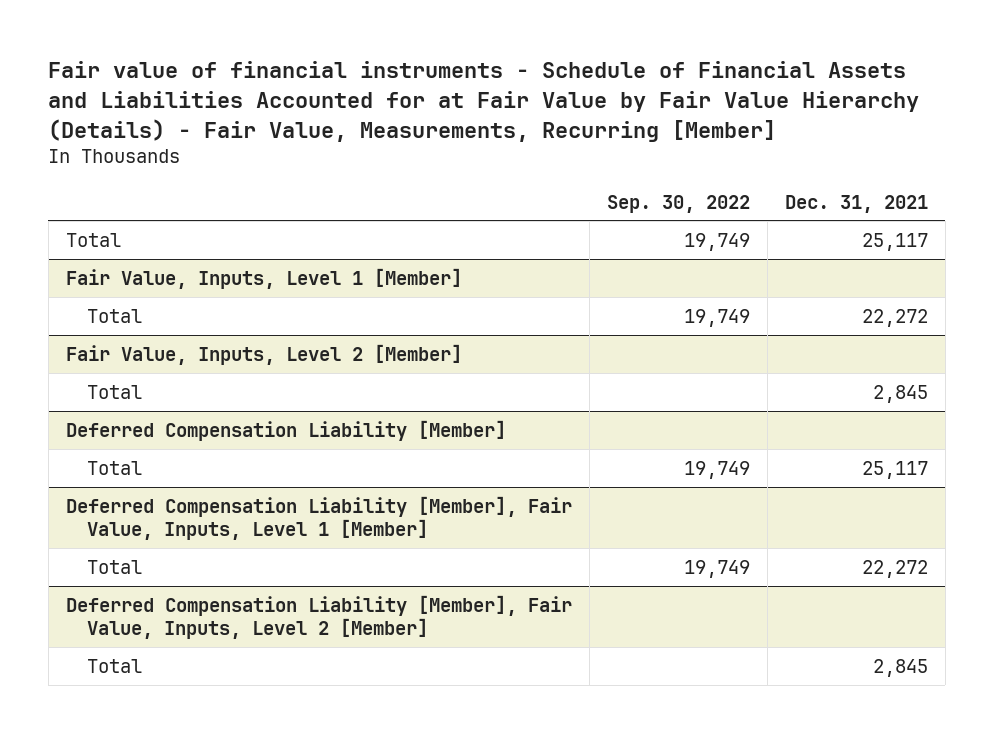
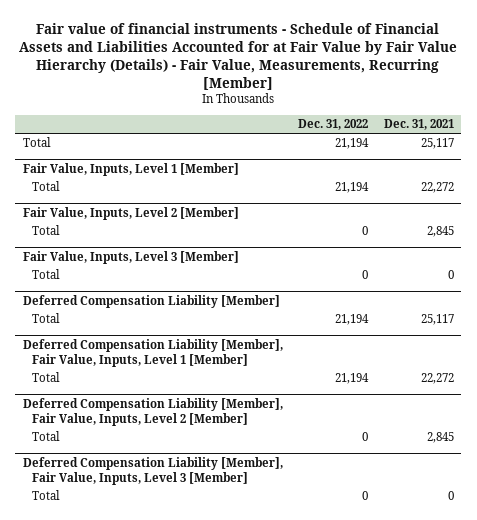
[606,194,750,213] Sep. 30, 2022 -> none
none -> [298,119,369,131] Dec. 31, 2022
none -> [23,250,240,264] Fair Value, Inputs, Level 3 [Member]
none -> [32,269,61,280] Total
none -> [23,456,284,485] Deferred Compensation Liability [Member], Fair Value, Inputs, Level 3 [Member]
none -> [32,490,61,501] Total

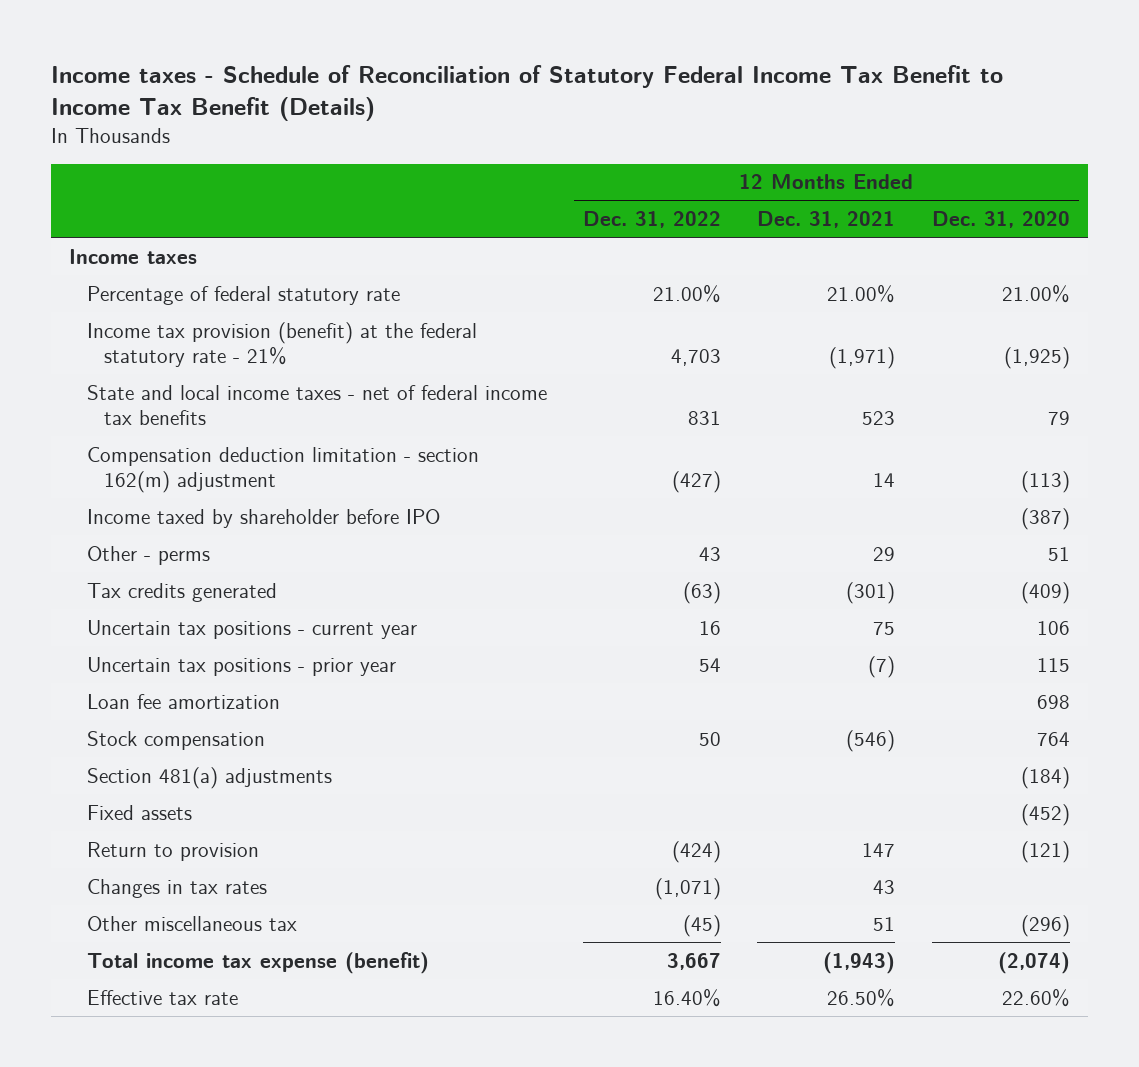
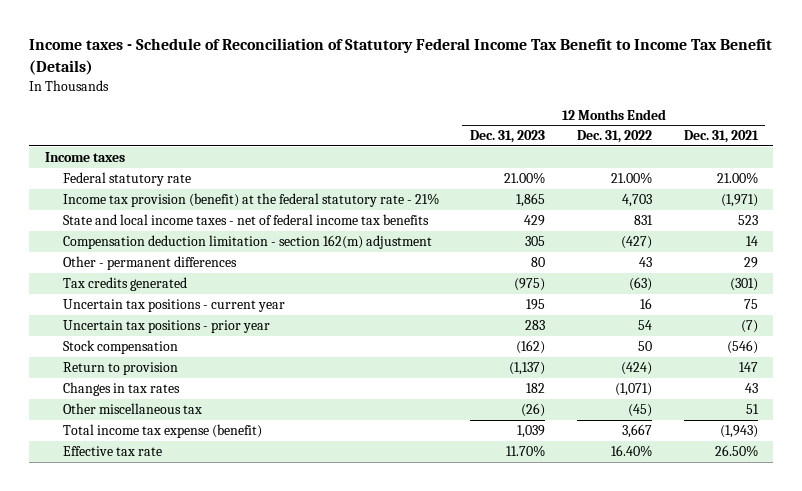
[931,211,1070,229] Dec. 31, 2020 -> none
none -> [470,130,546,144] Dec. 31, 2023
[86,285,400,305] Percentage of federal statutory rate -> [62,172,191,187] Federal statutory rate
[86,508,440,528] Income taxed by shareholder before IPO -> none
[86,545,210,565] Other - perms -> [62,256,237,271] Other - permanent differences
[86,693,280,709] Loan fee amortization -> none
[86,766,332,789] Section 481(a) adjustments -> none
[86,804,192,820] Fixed assets -> none

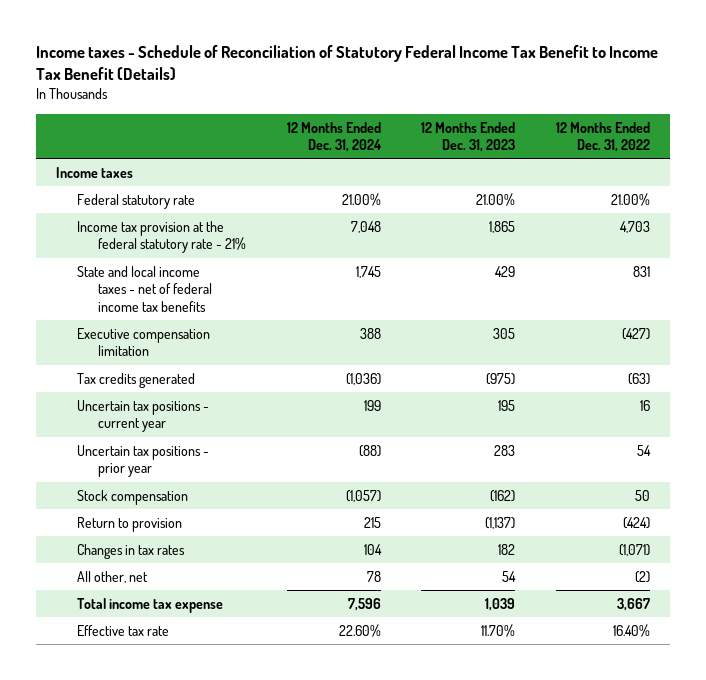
[683,130,759,144] Dec. 31, 2021 -> none
none -> [286,121,382,153] 12 Months Ended Dec. 31, 2024
[62,193,439,208] Income tax provision (benefit) at the federal statutory rate - 21% -> [77,220,246,254] Income tax provision at the federal statutory rate - 21%
[62,256,237,271] Other - permanent differences -> none
[62,235,432,250] Compensation deduction limitation - section 162(m) adjustment -> [77,327,211,357] Executive compensation limitation
[62,403,202,415] Other miscellaneous tax -> [77,570,149,583] All other, net
[521,403,546,418] (26) -> [502,570,517,582] 54
[627,404,652,418] (45) -> [634,570,650,583] (2)
[62,424,262,439] Total income tax expense (benefit) -> [77,597,224,613] Total income tax expense

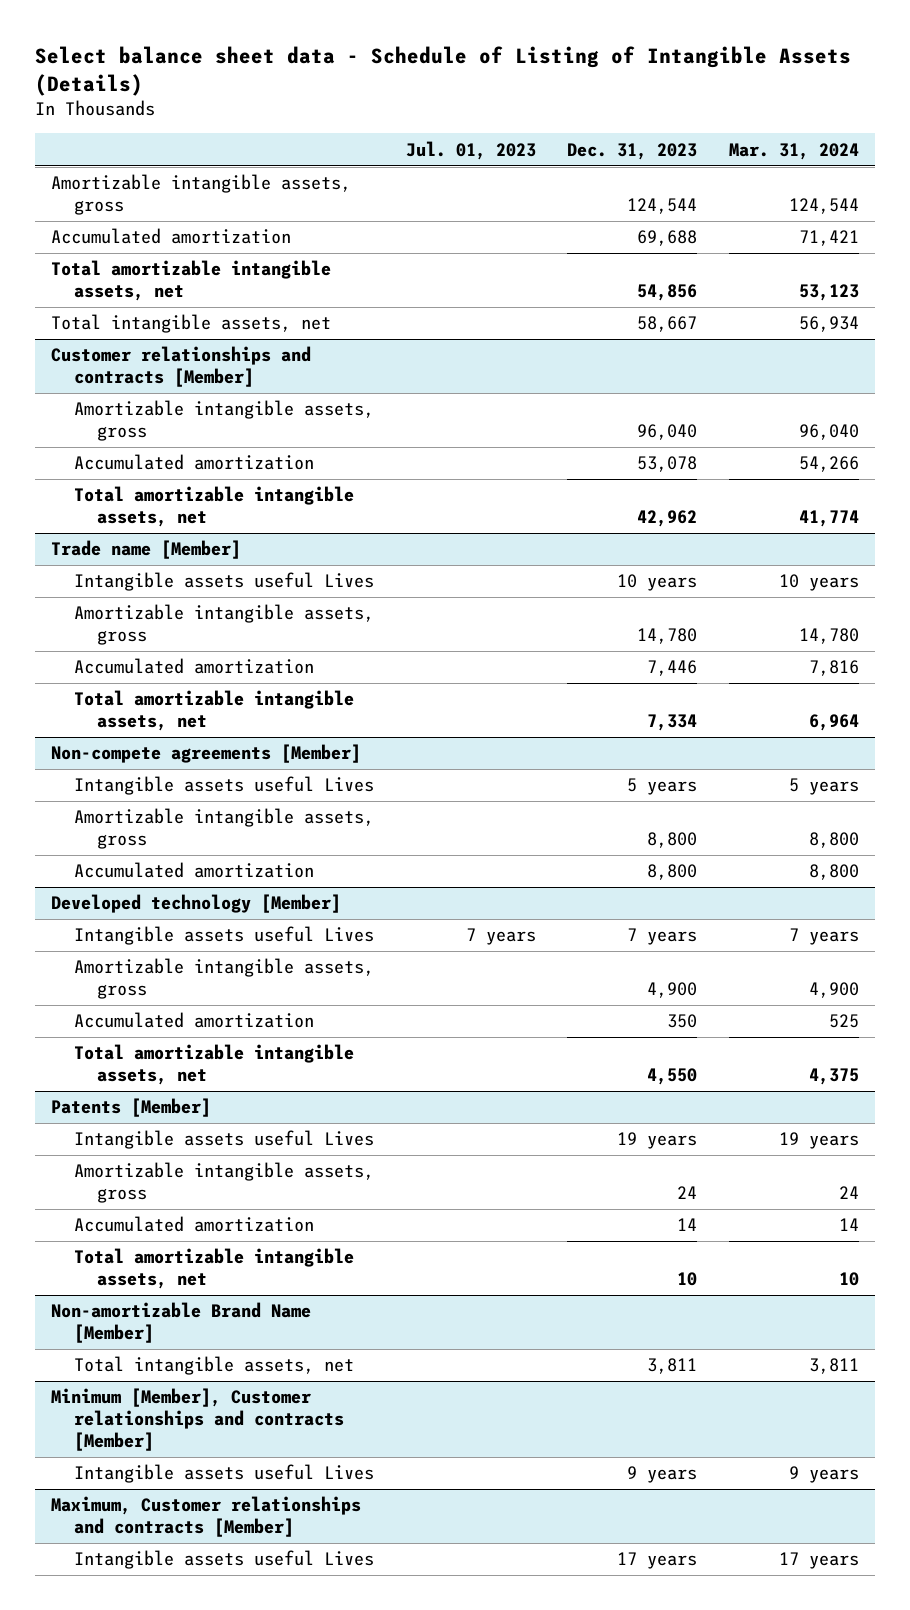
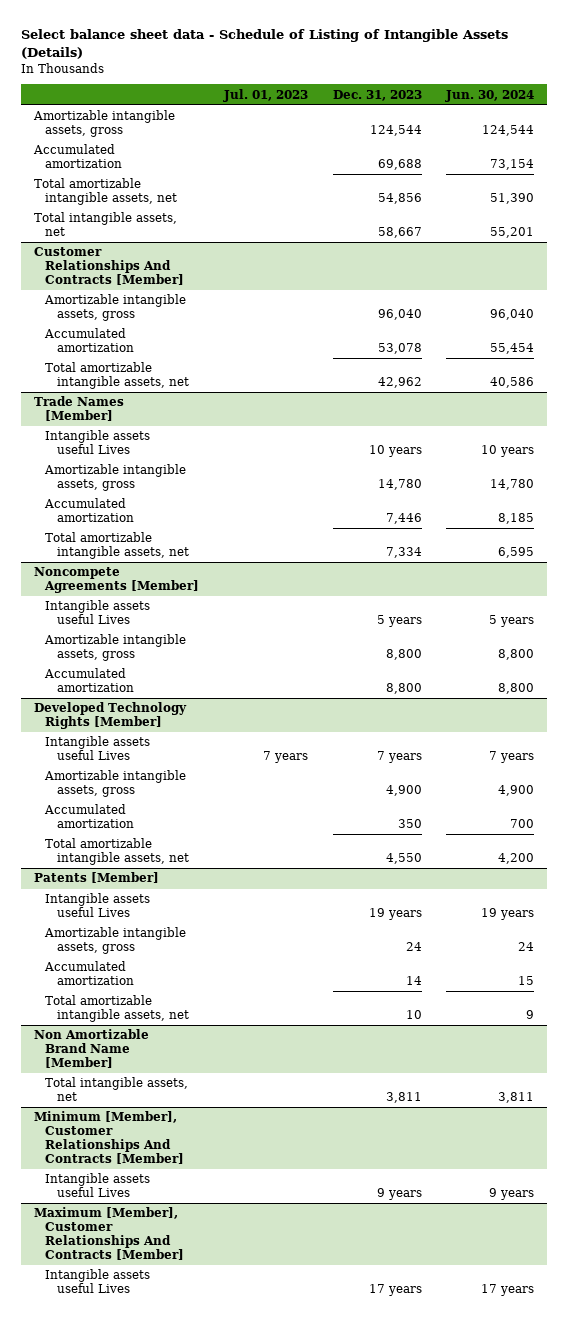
[729,142,860,160] Mar. 31, 2024 -> none
none -> [445,89,535,102] Jun. 30, 2024
[50,346,311,388] Customer relationships and contracts [Member] -> [33,247,185,285] Customer Relationships And Contracts [Member]
[50,540,241,560] Trade name [Member] -> [33,396,124,422] Trade Names [Member]
[50,744,361,764] Non-compete agreements [Member] -> [33,567,200,594] Noncompete Agreements [Member]
[50,894,341,914] Developed technology [Member] -> [33,702,187,730] Developed Technology Rights [Member]
[50,1302,311,1344] Non-amortizable Brand Name [Member] -> [33,1029,149,1068] Non Amortizable Brand Name [Member]
[50,1388,344,1452] Minimum [Member], Customer relationships and contracts [Member] -> [33,1111,185,1164] Minimum [Member], Customer Relationships And Contracts [Member]
[50,1496,361,1538] Maximum, Customer relationships and contracts [Member] -> [33,1207,185,1260] Maximum [Member], Customer Relationships And Contracts [Member]

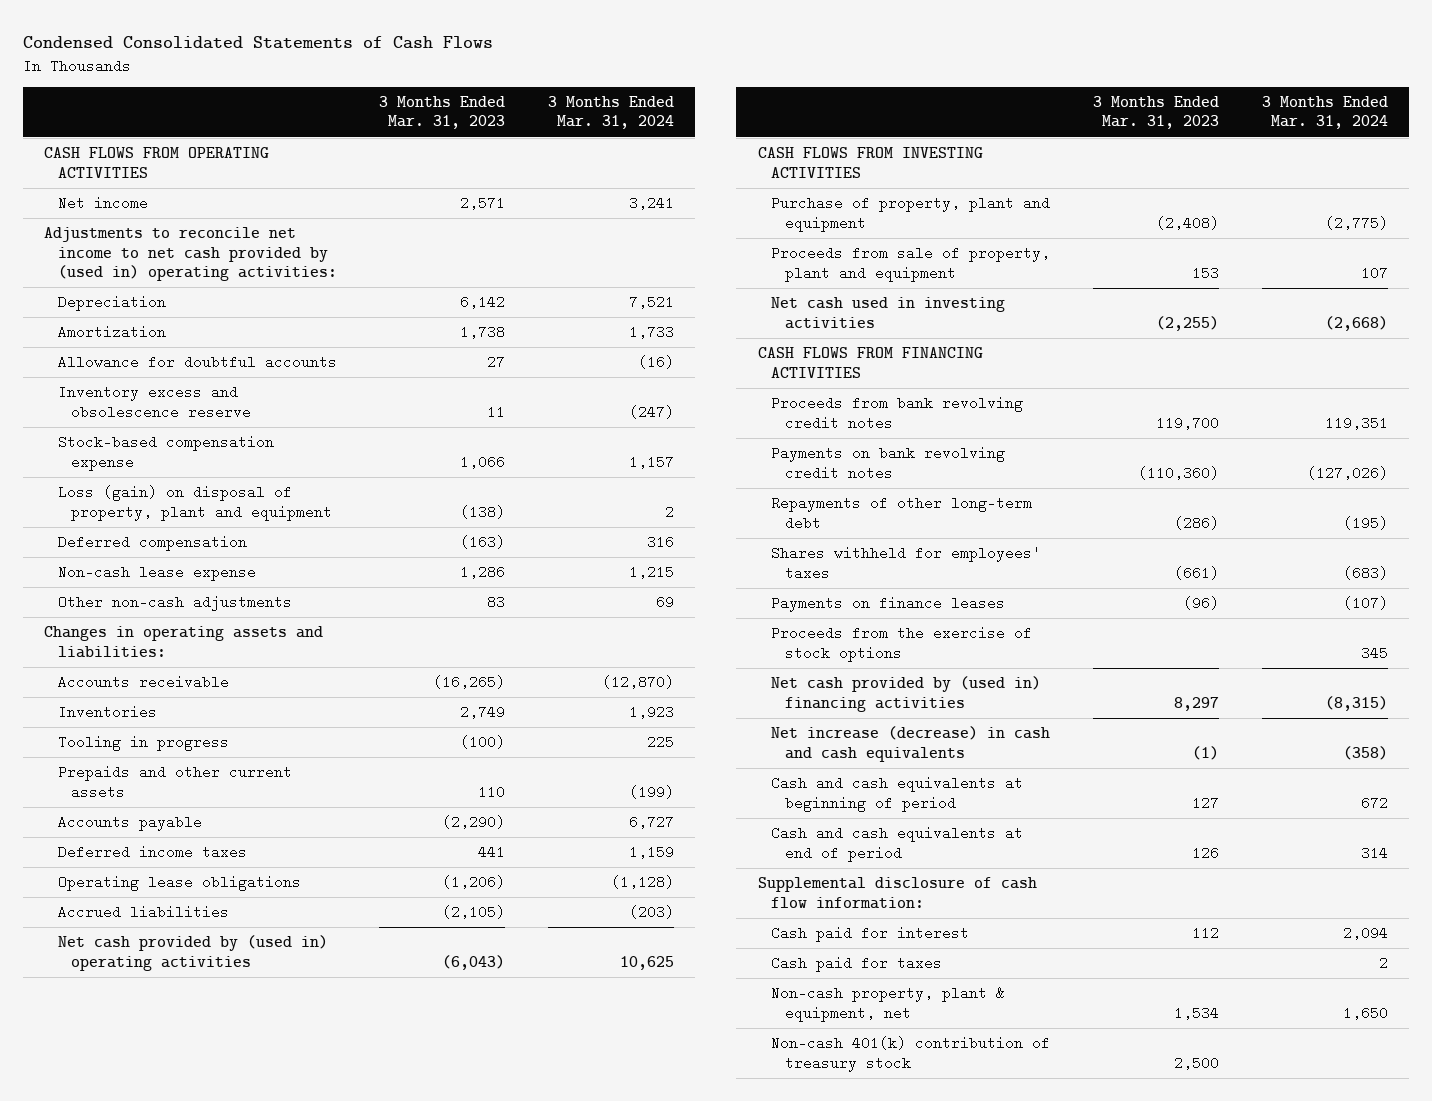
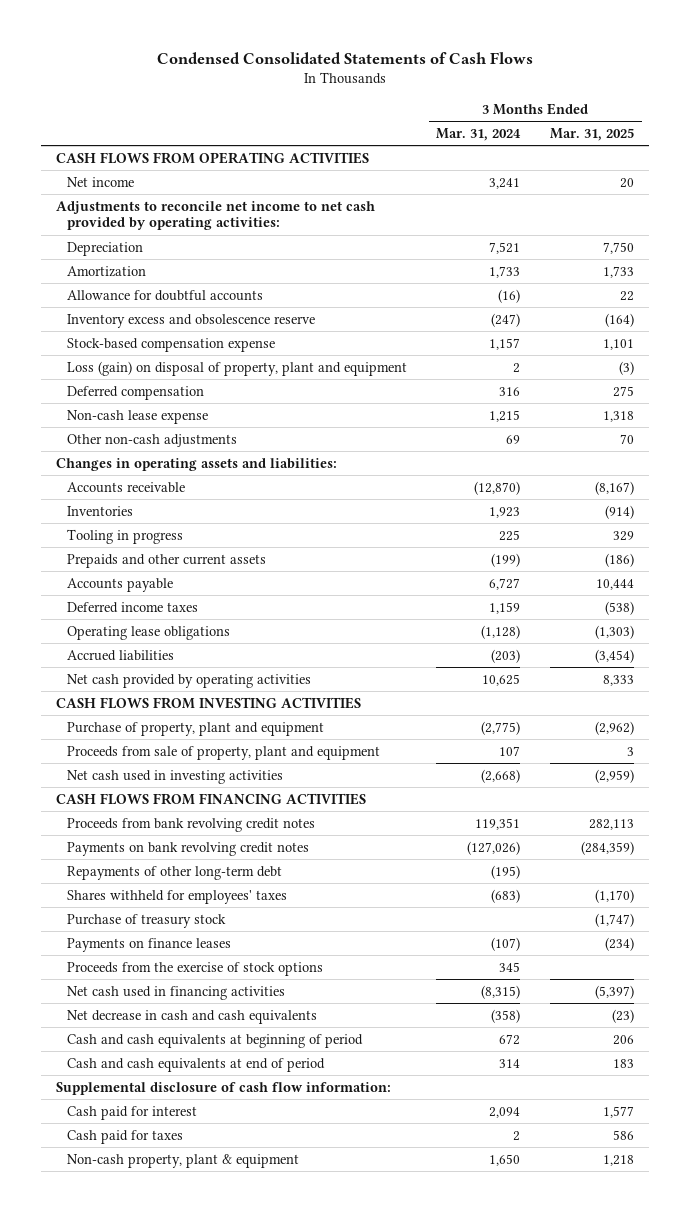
[379,96,506,130] 3 Months Ended Mar. 31, 2023 -> none
none -> [550,127,635,141] Mar. 31, 2025
[44,227,337,282] Adjustments to reconcile net income to net cash provided by (used in) operating activities: -> [56,200,376,231] Adjustments to reconcile net income to net cash provided by operating activities:
[57,935,328,971] Net cash provided by (used in) operating activities -> [66,673,311,688] Net cash provided by operating activities
none -> [66,913,226,928] Purchase of treasury stock
[771,676,1042,712] Net cash provided by (used in) financing activities -> [66,985,285,1000] Net cash used in financing activities
[771,726,1051,762] Net increase (decrease) in cash and cash equivalents -> [66,1009,317,1024] Net decrease in cash and cash equivalents
[771,1036,1051,1072] Non-cash 401(k) contribution of treasury stock -> none
[771,986,1006,1022] Non-cash property, plant & equipment, net -> [66,1153,299,1168] Non-cash property, plant & equipment

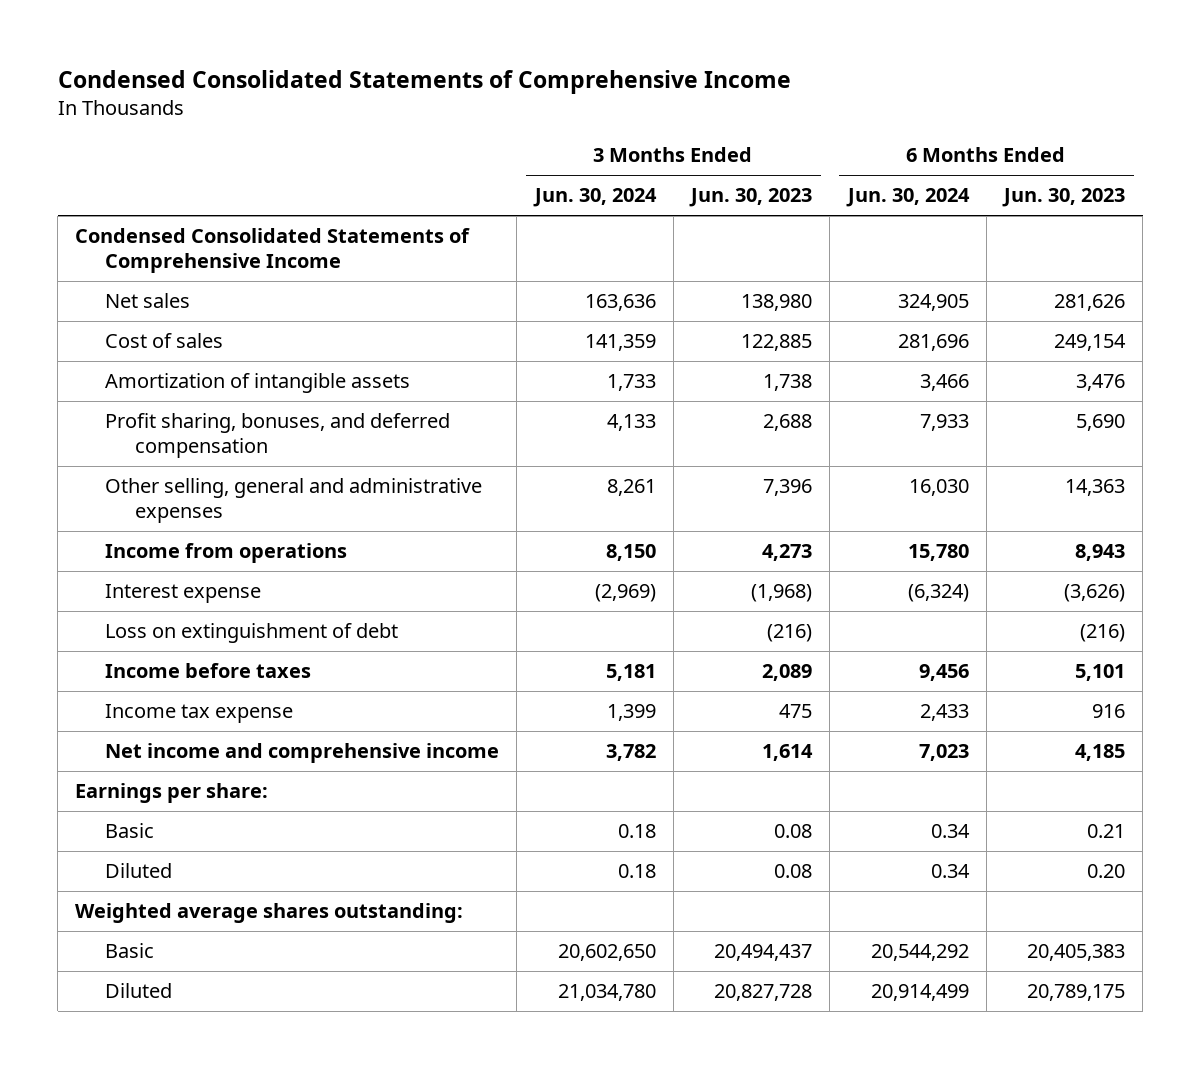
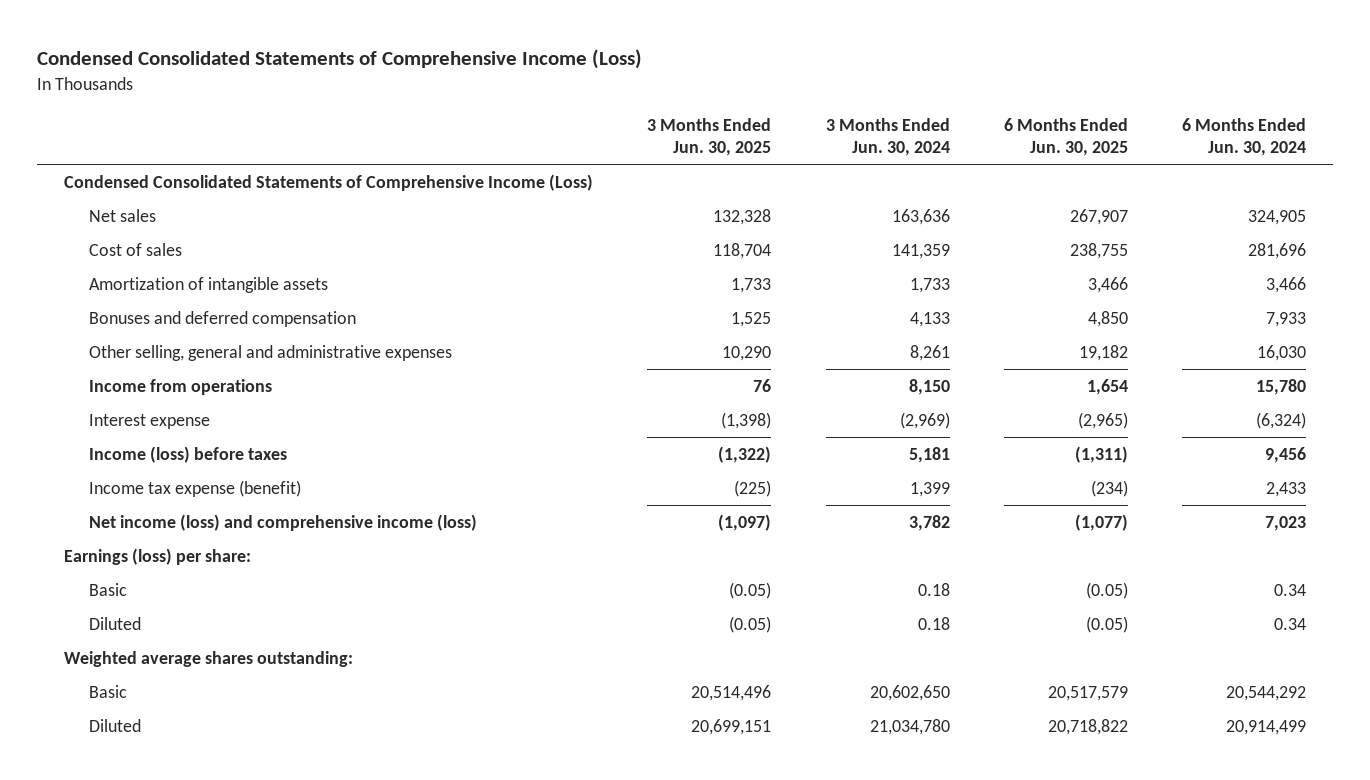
[57,70,791,95] Condensed Consolidated Statements of Comprehensive Income -> [37,49,643,70] Condensed Consolidated Statements of Comprehensive Income (Loss)
[689,188,813,208] Jun. 30, 2023 -> none
[1002,188,1126,208] Jun. 30, 2023 -> none
none -> [647,117,772,157] 3 Months Ended Jun. 30, 2025
none -> [1003,117,1128,157] 6 Months Ended Jun. 30, 2025
[75,228,471,273] Condensed Consolidated Statements of Comprehensive Income -> [64,173,594,191] Condensed Consolidated Statements of Comprehensive Income (Loss)
[104,413,450,458] Profit sharing, bonuses, and deferred compensation -> [89,310,357,327] Bonuses and deferred compensation
[104,623,398,644] Loss on extinguishment of debt -> none
[104,663,311,679] Income before taxes -> [89,445,288,463] Income (loss) before taxes
[104,704,293,724] Income tax expense -> [89,479,302,497] Income tax expense (benefit)
[104,743,499,764] Net income and comprehensive income -> [89,513,478,531] Net income (loss) and comprehensive income (loss)
[75,783,269,804] Earnings per share: -> [64,547,252,565] Earnings (loss) per share:

